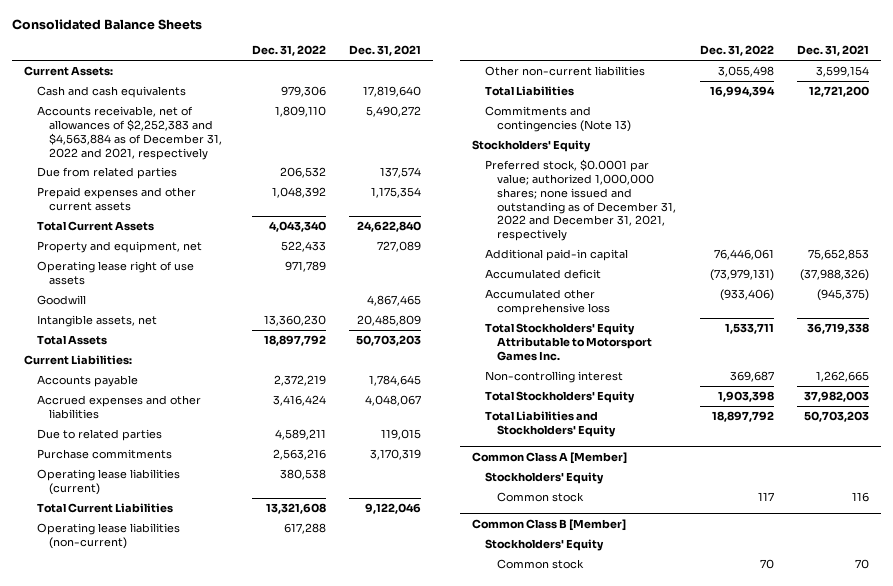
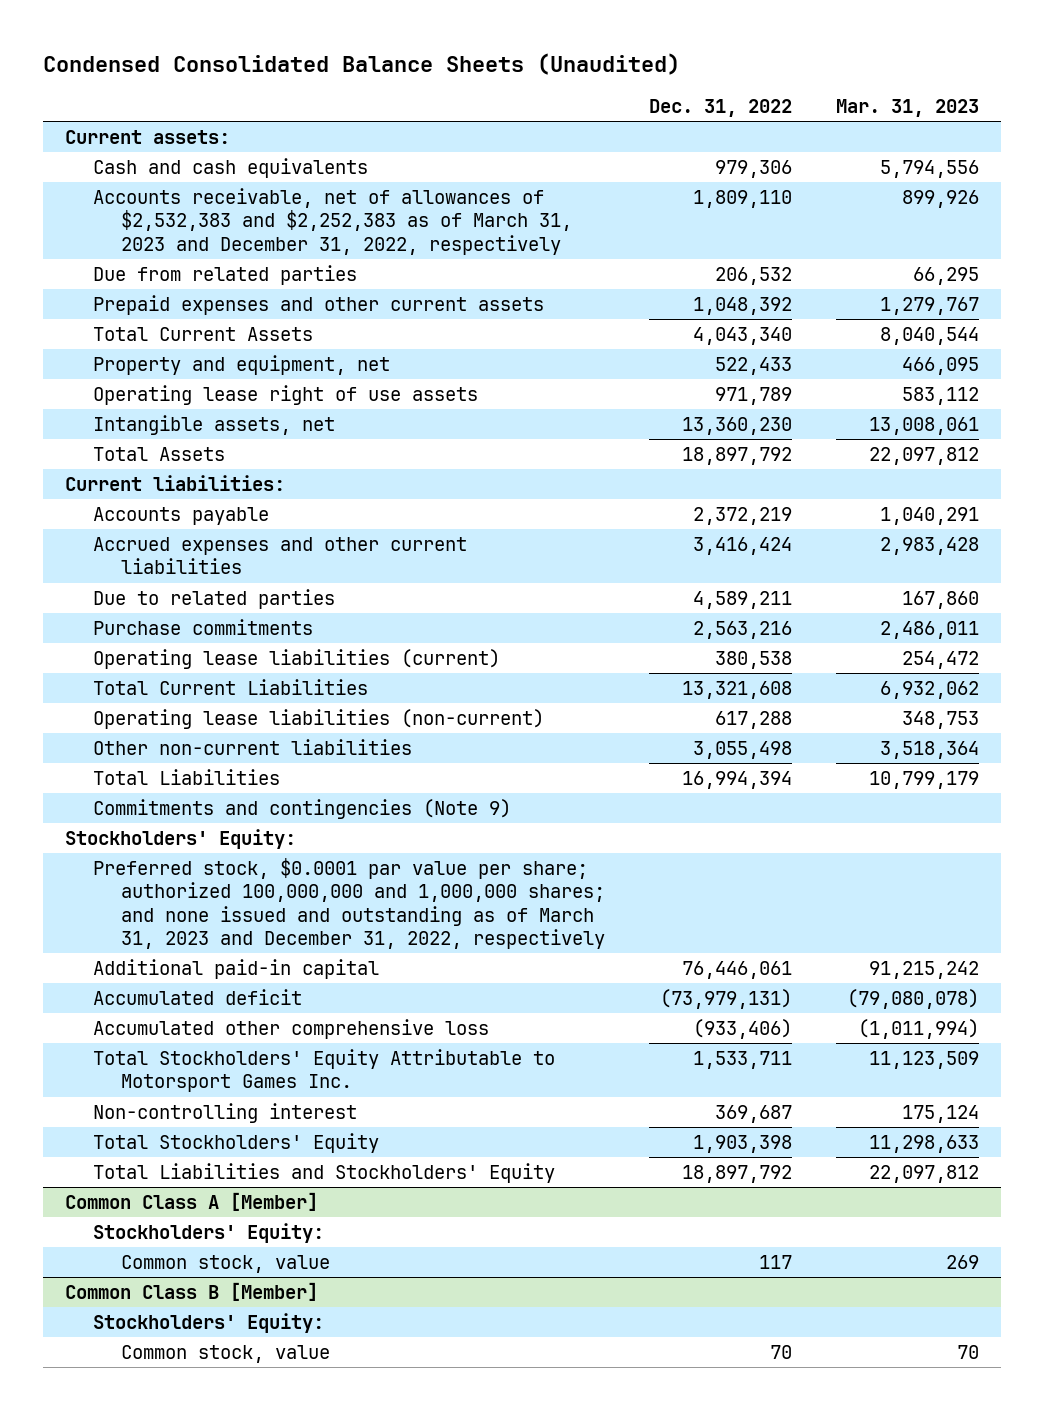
[12,19,203,31] Consolidated Balance Sheets -> [43,53,681,76] Condensed Consolidated Balance Sheets (Unaudited)
[349,45,422,57] Dec. 31, 2021 -> none
none -> [835,98,979,117] Mar. 31, 2023
[24,65,114,76] Current Assets: -> [65,129,231,144] Current assets:
[36,105,223,160] Accounts receivable, net of allowances of $2,252,383 and $4,563,884 as of December 31, 2022 and 2021, respectively -> [93,187,573,255] Accounts receivable, net of allowances of $2,532,383 and $2,252,383 as of March 31, 2023 and December 31, 2022, respectively
[36,294,86,305] Goodwill -> none
[24,354,133,365] Current Liabilities: -> [65,474,286,491] Current liabilities:
[36,394,201,419] Accrued expenses and other liabilities -> [93,536,468,575] Accrued expenses and other current liabilities
[484,105,632,132] Commitments and contingencies (Note 13) -> [93,798,512,819] Commitments and contingencies (Note 9)
[472,139,592,152] Stockholders' Equity -> [65,828,297,849] Stockholders' Equity:
[484,158,677,242] Preferred stock, $0.0001 par value; authorized 1,000,000 shares; none issued and outstanding as of December 31, 2022 and December 31, 2021, respectively -> [93,857,606,950] Preferred stock, $0.0001 par value per share; authorized 100,000,000 and 1,000,000 shares; and none issued and outstanding as of March 31, 2023 and December 31, 2022, respectively
[484,471,604,484] Stockholders' Equity -> [93,1222,325,1243] Stockholders' Equity:
[497,491,585,502] Common stock -> [121,1254,331,1273] Common stock, value
[484,538,604,551] Stockholders' Equity -> [93,1312,325,1333] Stockholders' Equity:
[497,558,585,569] Common stock -> [121,1344,331,1363] Common stock, value

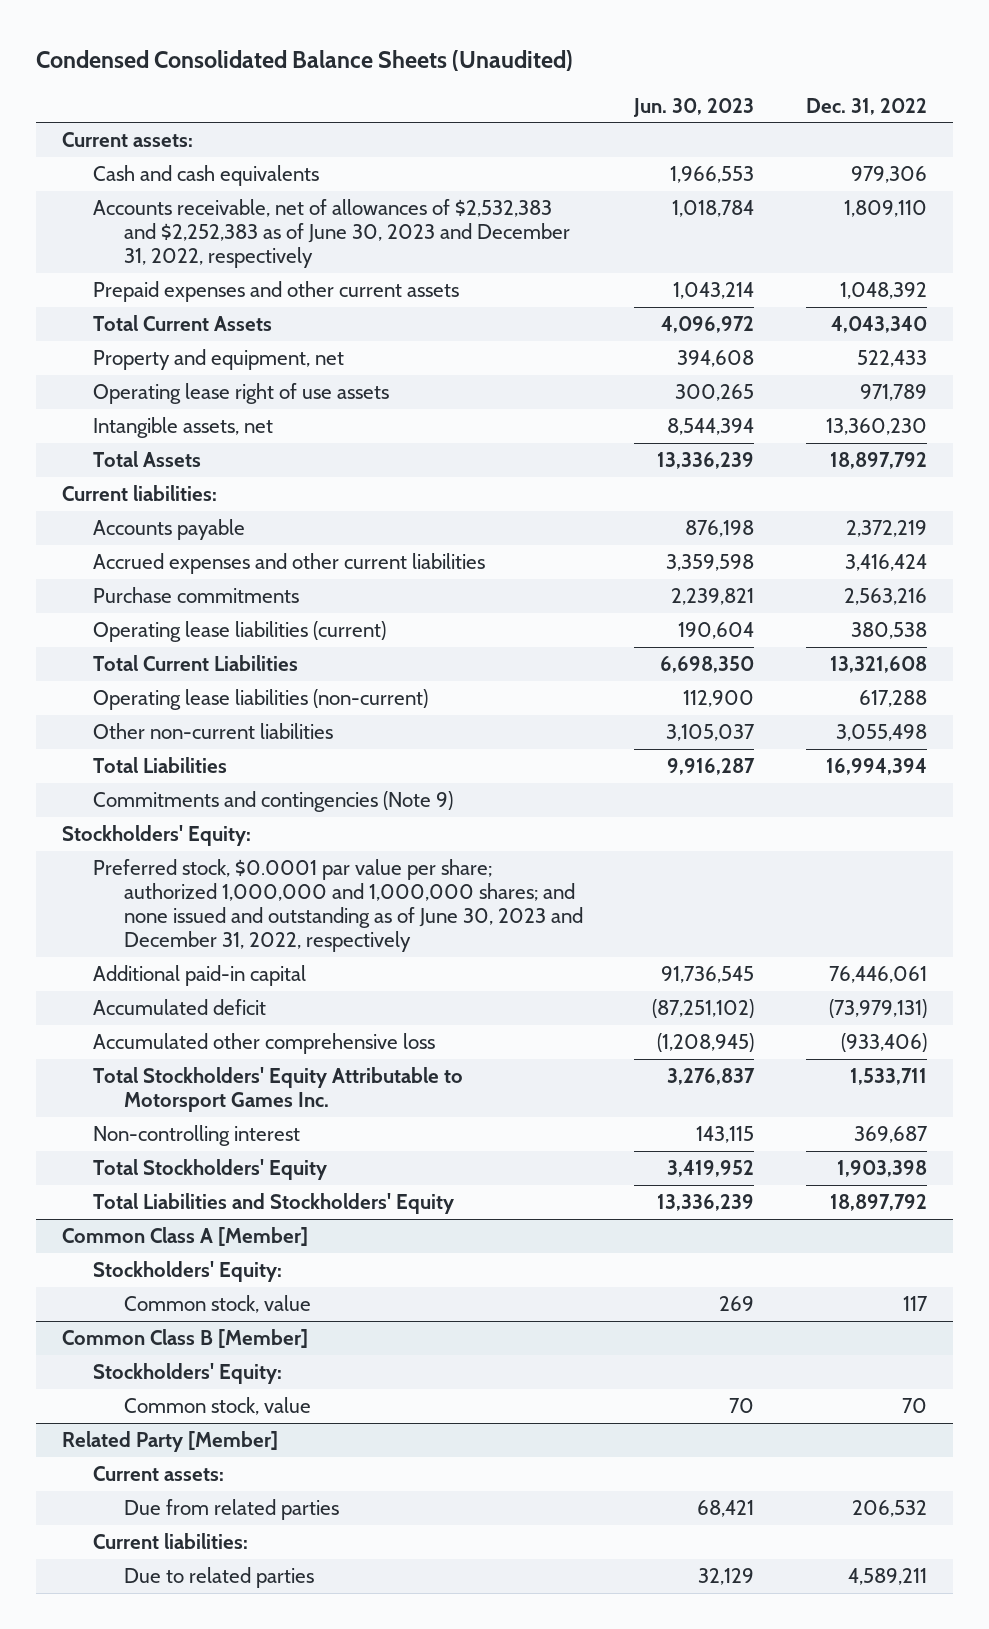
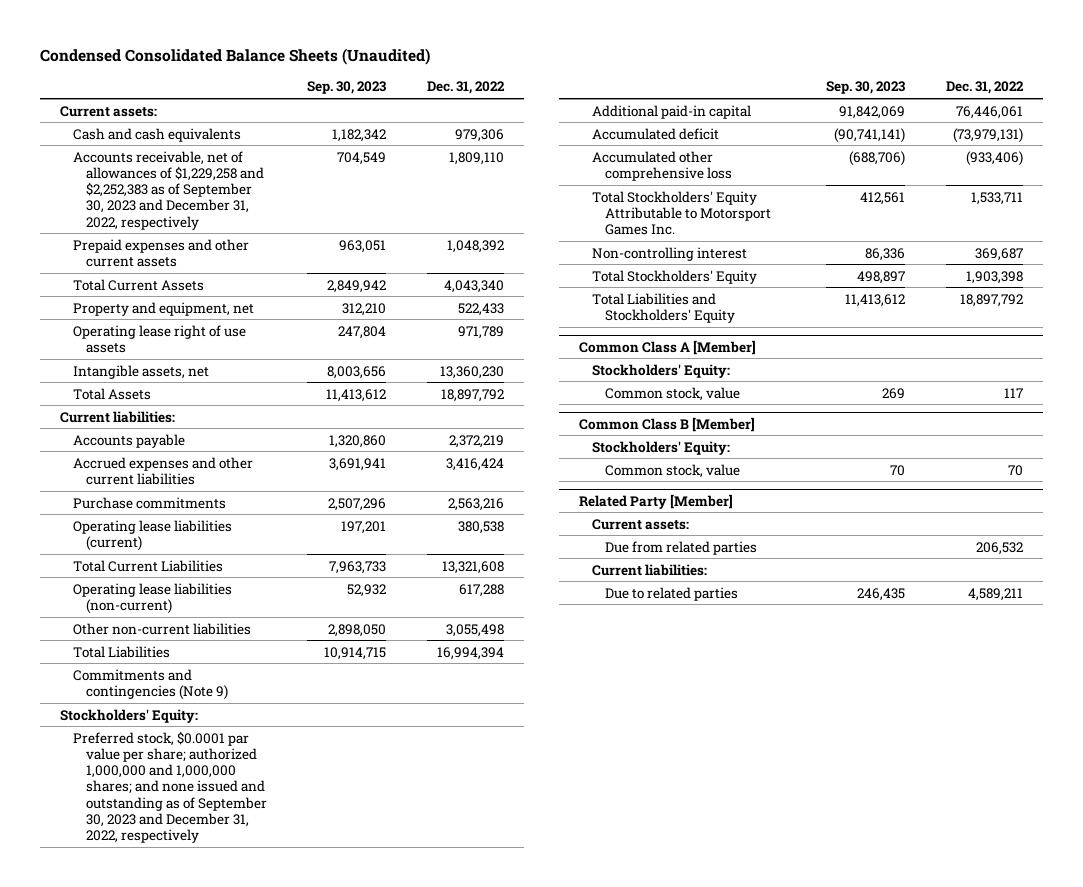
[633,97,755,117] Jun. 30, 2023 -> none
none -> [307,81,387,95] Sep. 30, 2023
[92,198,570,269] Accounts receivable, net of allowances of $2,532,383 and $2,252,383 as of June 30, 2023 and December 31, 2022, respectively -> [72,150,264,230] Accounts receivable, net of allowances of $1,229,258 and $2,252,383 as of September 30, 2023 and December 31, 2022, respectively
[92,858,583,953] Preferred stock, $0.0001 par value per share; authorized 1,000,000 and 1,000,000 shares; and none issued and outstanding as of June 30, 2023 and December 31, 2022, respectively -> [72,730,267,844] Preferred stock, $0.0001 par value per share; authorized 1,000,000 and 1,000,000 shares; and none issued and outstanding as of September 30, 2023 and December 31, 2022, respectively

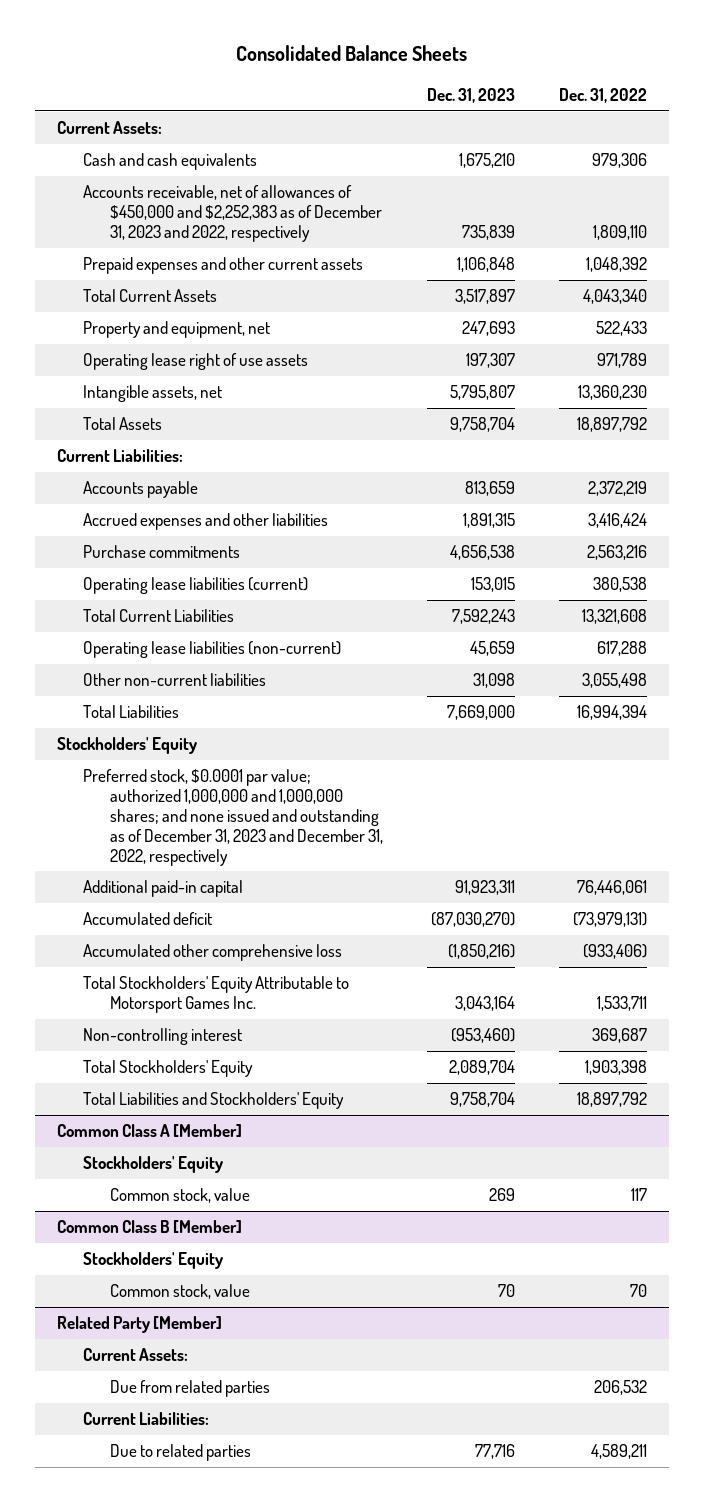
[39,48,430,66] Condensed Consolidated Balance Sheets (Unaudited) -> [235,45,467,62] Consolidated Balance Sheets
[307,81,387,95] Sep. 30, 2023 -> none
none -> [426,87,515,103] Dec. 31, 2023
[60,105,158,117] Current assets: -> [56,121,162,135] Current Assets:
[72,150,264,230] Accounts receivable, net of allowances of $1,229,258 and $2,252,383 as of September 30, 2023 and December 31, 2022, respectively -> [83,185,382,243] Accounts receivable, net of allowances of $450,000 and $2,252,383 as of December 31, 2023 and 2022, respectively
[60,410,176,423] Current liabilities: -> [56,449,183,463] Current Liabilities:
[72,456,253,485] Accrued expenses and other current liabilities -> [83,513,329,531] Accrued expenses and other liabilities
[72,668,228,700] Commitments and contingencies (Note 9) -> none
[60,708,199,723] Stockholders' Equity: -> [56,737,197,755] Stockholders' Equity
[72,730,267,844] Preferred stock, $0.0001 par value per share; authorized 1,000,000 and 1,000,000 shares; and none issued and outstanding as of September 30, 2023 and December 31, 2022, respectively -> [83,769,383,866] Preferred stock, $0.0001 par value; authorized 1,000,000 and 1,000,000 shares; and none issued and outstanding as of December 31, 2023 and December 31, 2022, respectively
[591,363,730,378] Stockholders' Equity: -> [83,1156,224,1174] Stockholders' Equity
[591,440,730,455] Stockholders' Equity: -> [83,1252,224,1270] Stockholders' Equity
[591,518,689,530] Current assets: -> [83,1348,189,1362] Current Assets:
[591,563,707,576] Current liabilities: -> [83,1412,210,1426] Current Liabilities:

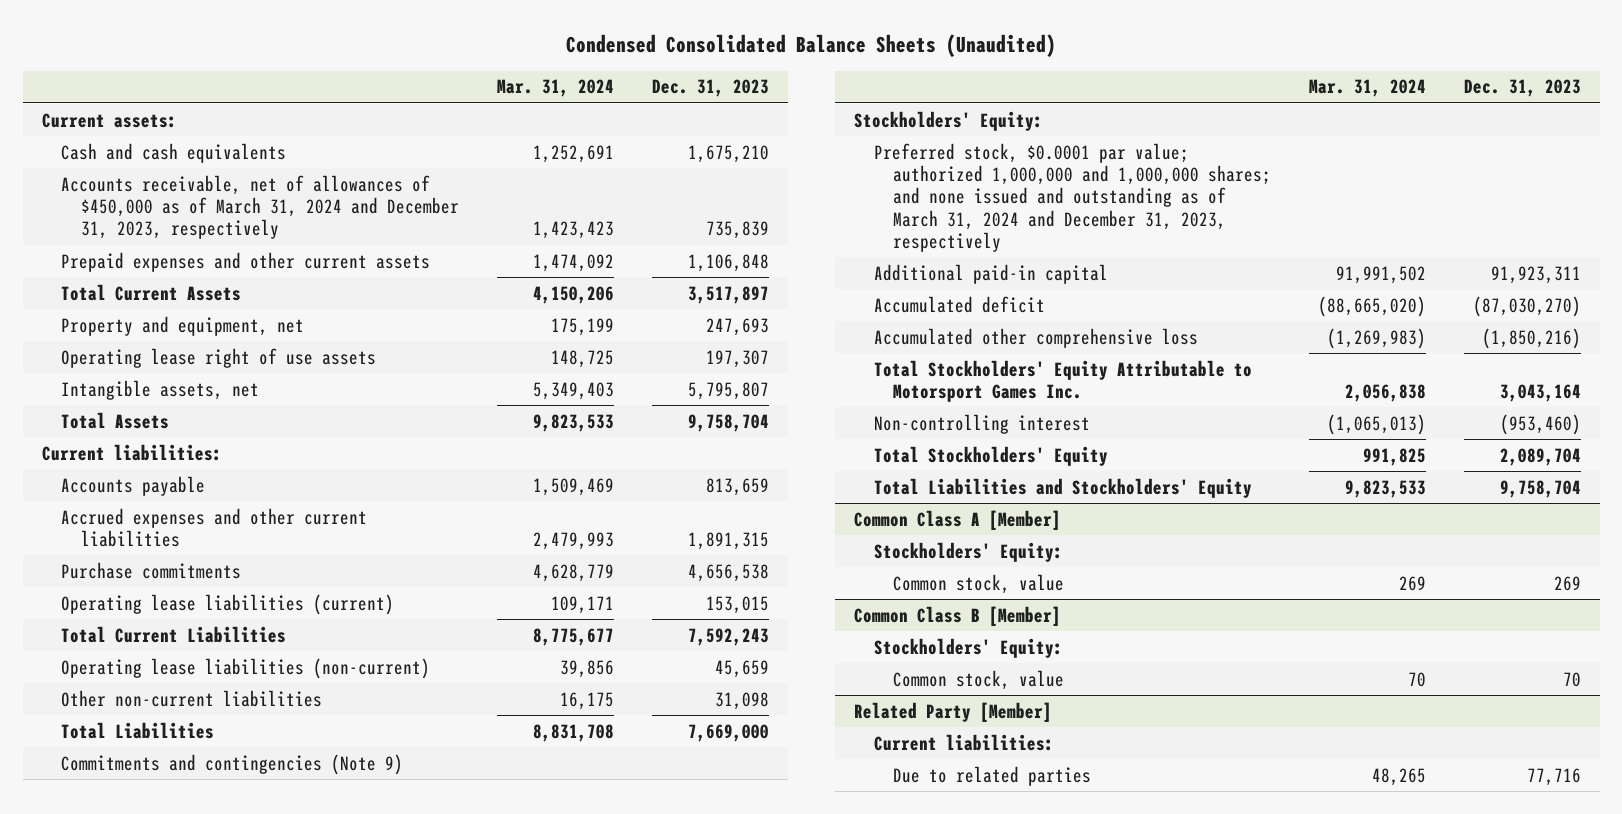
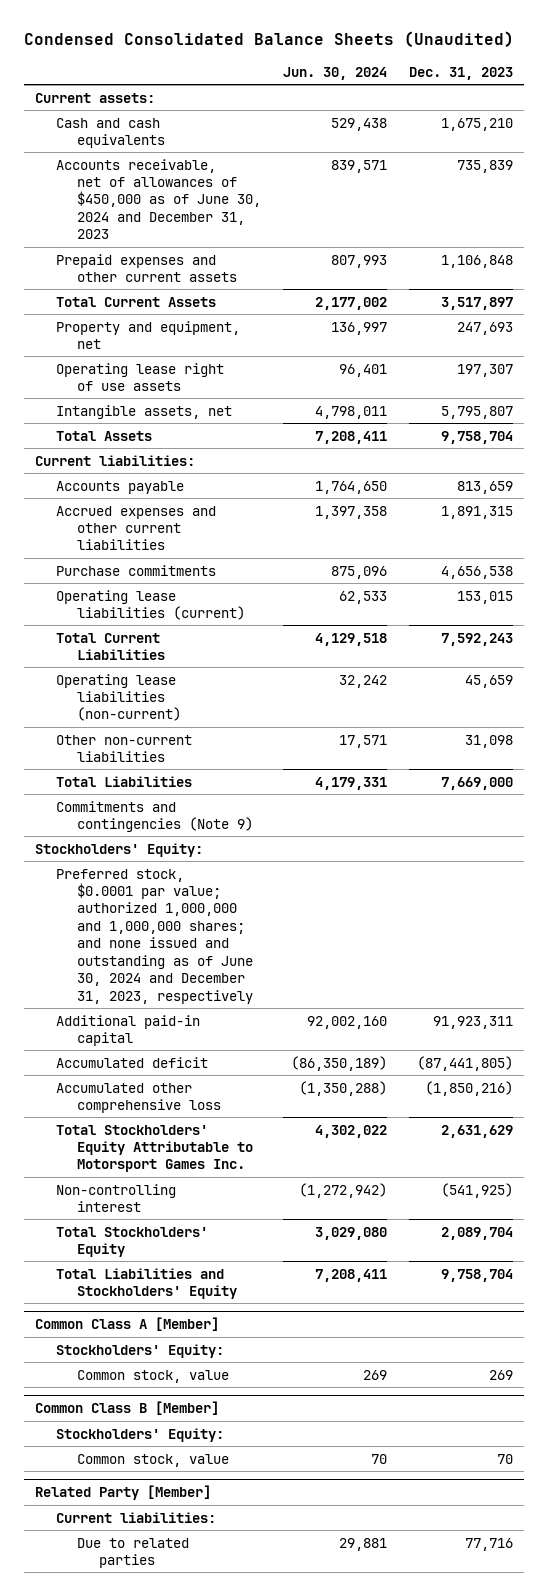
[497,79,615,98] Mar. 31, 2024 -> none
none -> [283,66,388,80] Jun. 30, 2024
[61,174,460,240] Accounts receivable, net of allowances of $450,000 as of March 31, 2024 and December 31, 2023, respectively -> [55,158,262,240] Accounts receivable, net of allowances of $450,000 as of June 30, 2024 and December 31, 2023
[873,142,1272,253] Preferred stock, $0.0001 par value; authorized 1,000,000 and 1,000,000 shares; and none issued and outstanding as of March 31, 2024 and December 31, 2023, respectively -> [55,868,254,1004] Preferred stock, $0.0001 par value; authorized 1,000,000 and 1,000,000 shares; and none issued and outstanding as of June 30, 2024 and December 31, 2023, respectively
[1472,295,1581,317] (87,030,270) -> [416,1055,513,1071] (87,441,805)
[1499,383,1581,402] 3,043,164 -> [440,1124,513,1138] 2,631,629
[1499,413,1581,435] (953,460) -> [440,1182,513,1198] (541,925)

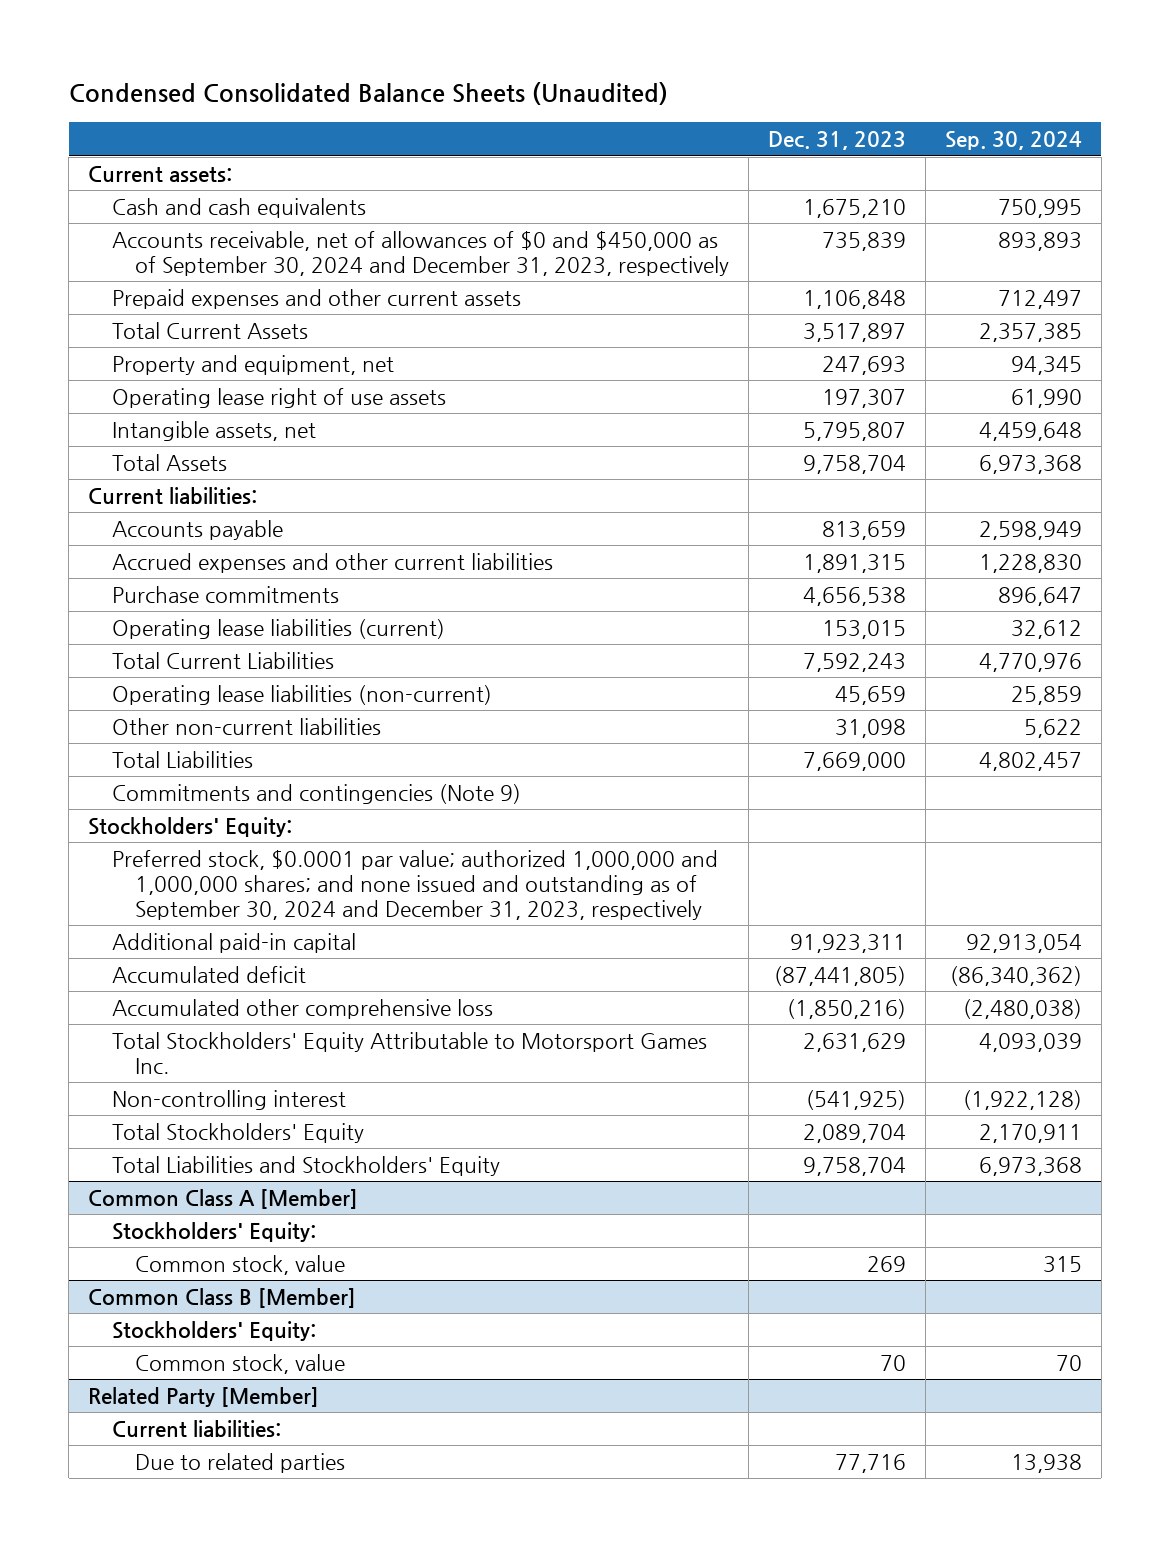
[283,66,388,80] Jun. 30, 2024 -> none
none -> [944,131,1082,151] Sep. 30, 2024
[55,158,262,240] Accounts receivable, net of allowances of $450,000 as of June 30, 2024 and December 31, 2023 -> [111,230,729,277] Accounts receivable, net of allowances of $0 and $450,000 as of September 30, 2024 and December 31, 2023, respectively
[55,868,254,1004] Preferred stock, $0.0001 par value; authorized 1,000,000 and 1,000,000 shares; and none issued and outstanding as of June 30, 2024 and December 31, 2023, respectively -> [111,849,718,921] Preferred stock, $0.0001 par value; authorized 1,000,000 and 1,000,000 shares; and none issued and outstanding as of September 30, 2024 and December 31, 2023, respectively

